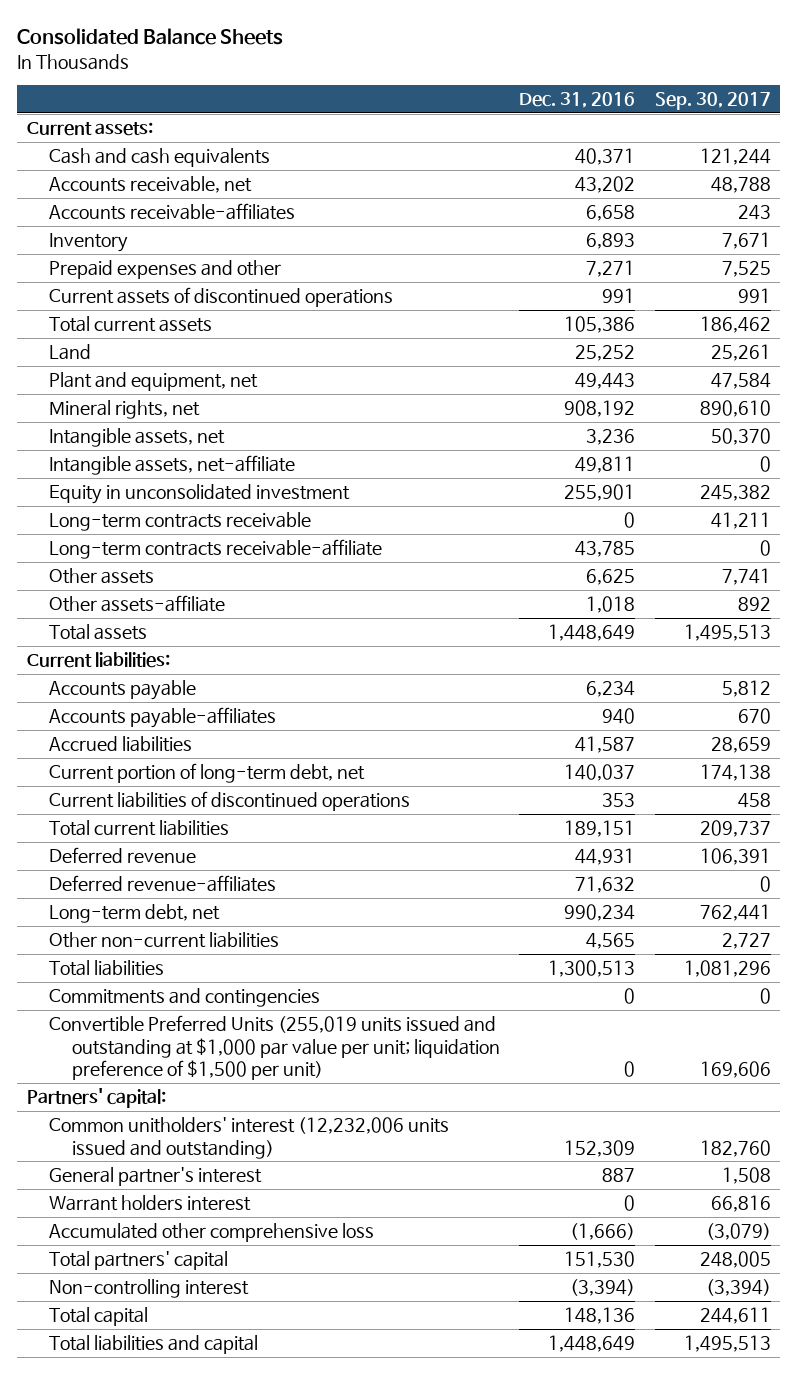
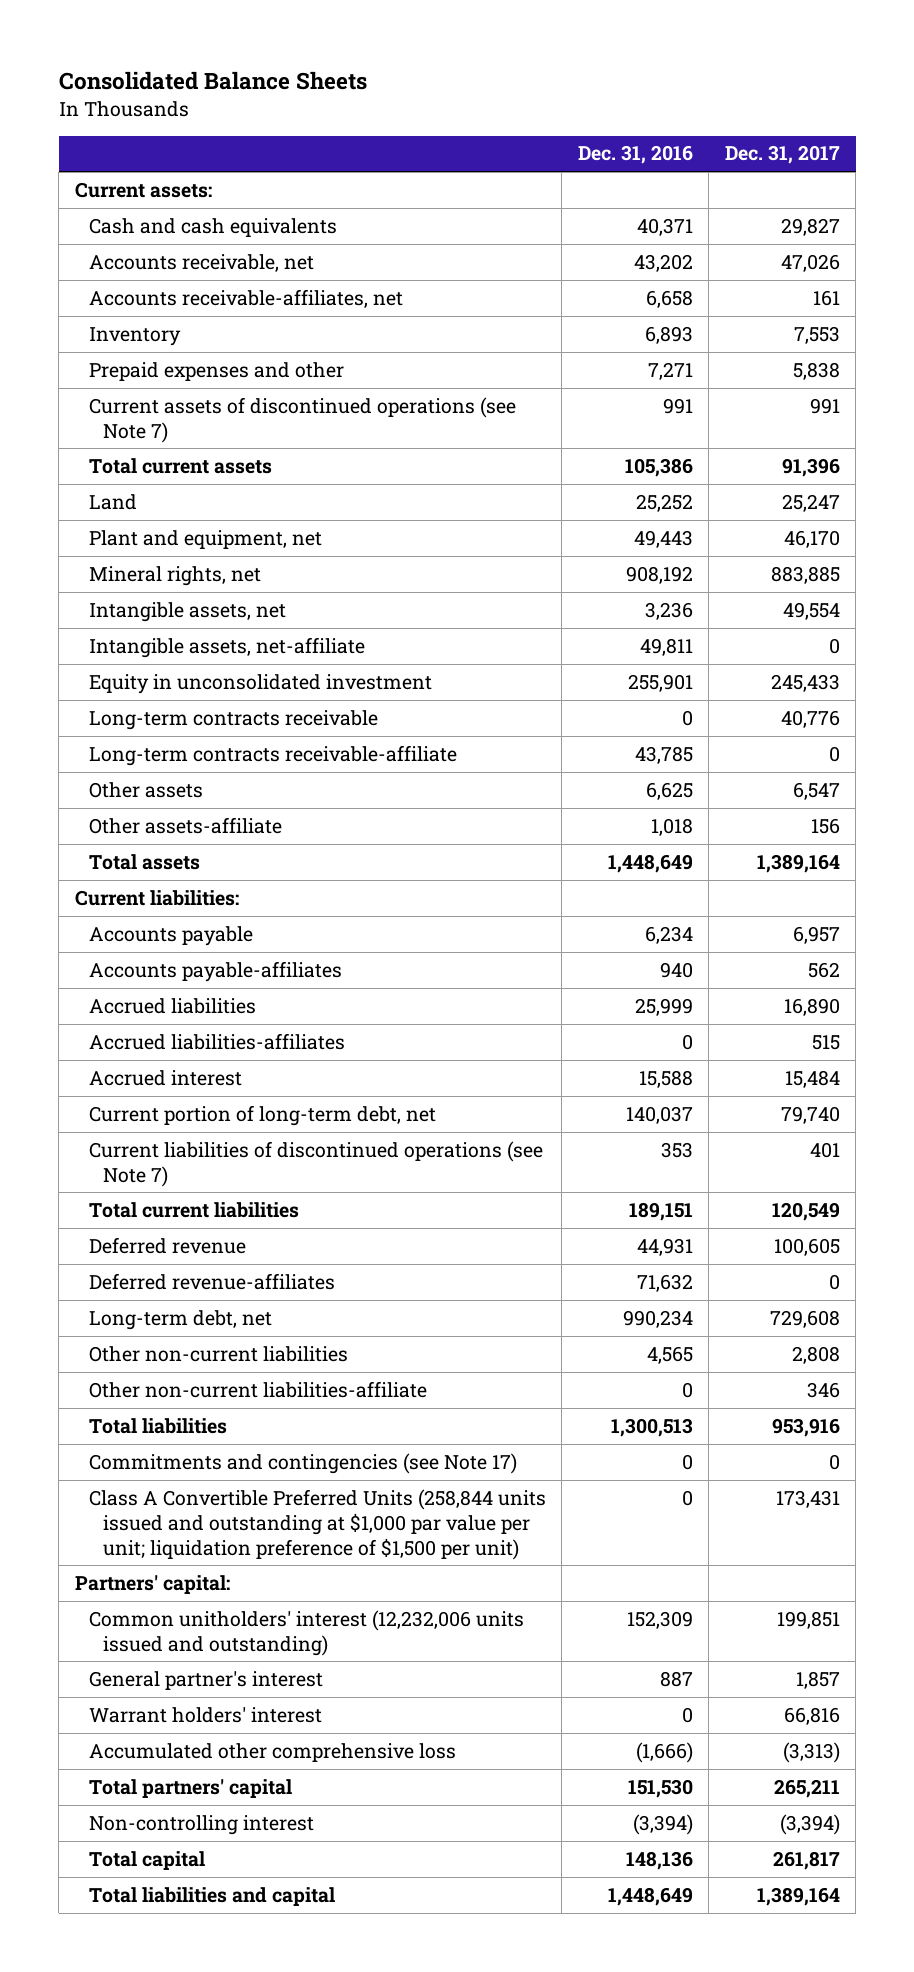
[654,92,771,111] Sep. 30, 2017 -> none
none -> [724,145,840,165] Dec. 31, 2017
[49,203,296,221] Accounts receivable-affiliates -> [88,288,403,308] Accounts receivable-affiliates, net
[49,287,394,308] Current assets of discontinued operations -> [88,396,516,443] Current assets of discontinued operations (see Note 7)
[575,736,636,754] 41,587 -> [634,997,693,1016] 25,999
none -> [88,1032,345,1050] Accrued liabilities-affiliates
none -> [88,1069,242,1086] Accrued interest
[49,791,411,812] Current liabilities of discontinued operations -> [88,1140,543,1187] Current liabilities of discontinued operations (see Note 7)
none -> [88,1380,427,1398] Other non-current liabilities-affiliate
[49,988,321,1008] Commitments and contingencies -> [88,1452,517,1474] Commitments and contingencies (see Note 17)
[49,1015,501,1081] Convertible Preferred Units (255,019 units issued and outstanding at $1,000 par value per unit; liquidation preference of $1,500 per unit) -> [88,1488,546,1560] Class A Convertible Preferred Units (258,844 units issued and outstanding at $1,000 par value per unit; liquidation preference of $1,500 per unit)
[49,1195,252,1212] Warrant holders interest -> [88,1706,322,1723] Warrant holders' interest

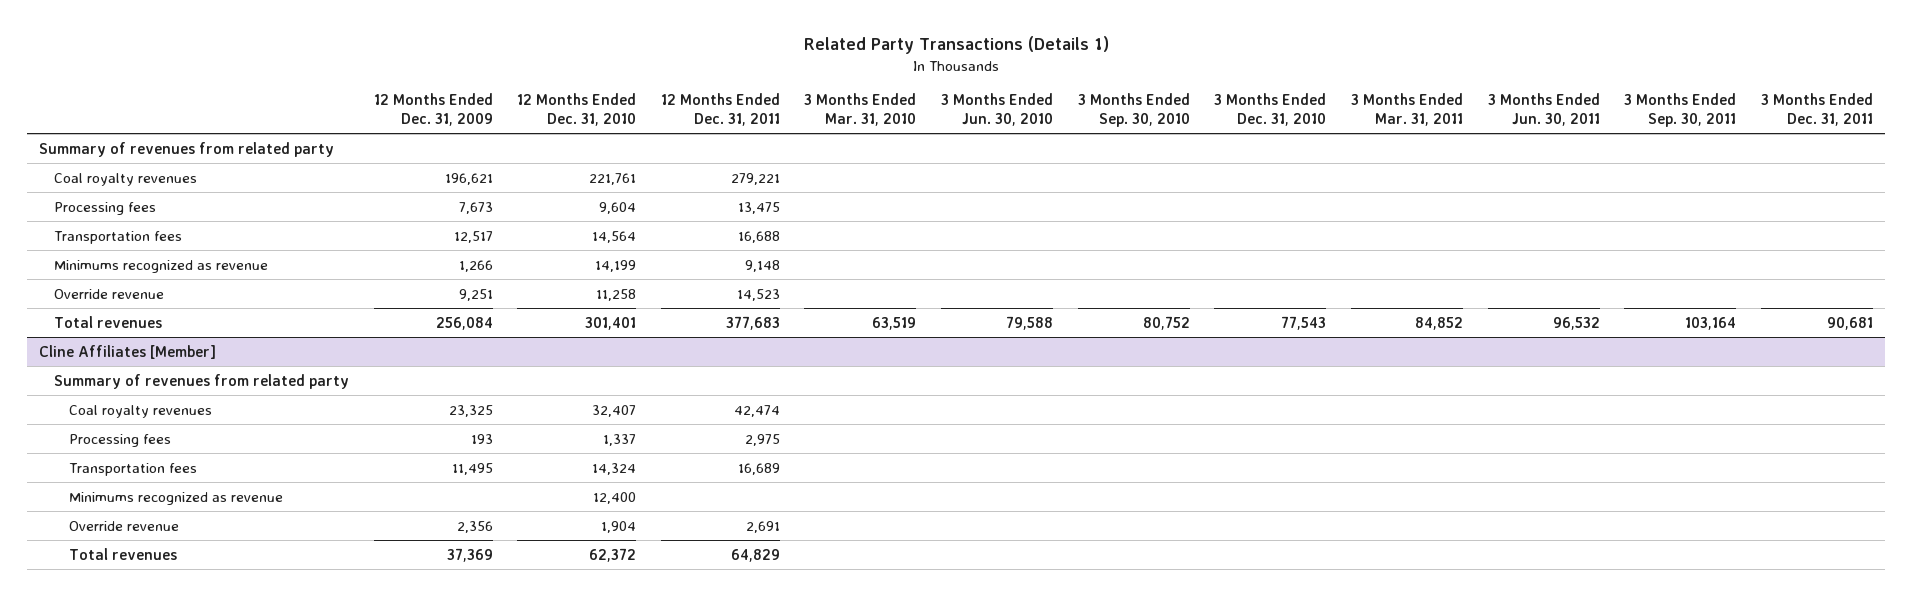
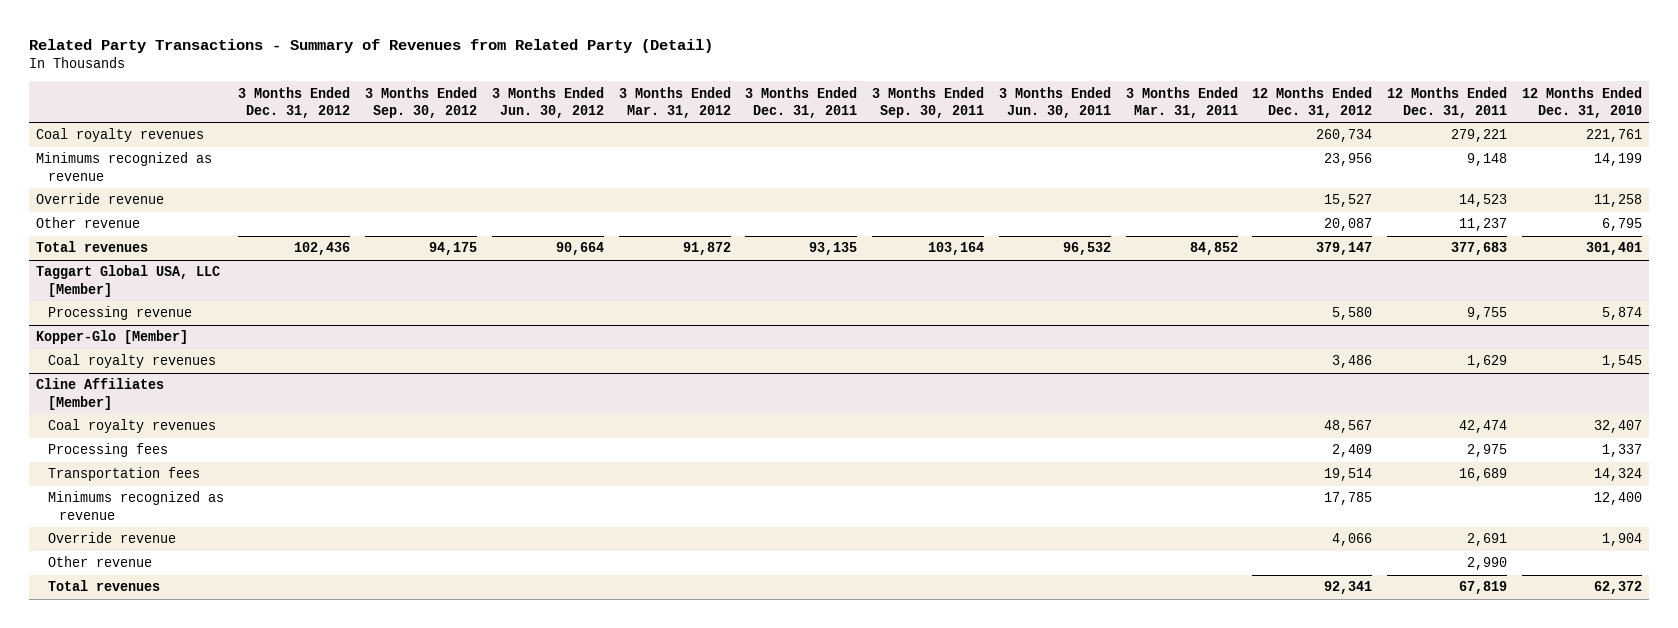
[803,36,1109,55] Related Party Transactions (Details 1) -> [29,38,714,53] Related Party Transactions - Summary of Revenues from Related Party (Detail)
[373,93,493,126] 12 Months Ended Dec. 31, 2009 -> none
[804,93,917,126] 3 Months Ended Mar. 31, 2010 -> none
[941,93,1054,126] 3 Months Ended Jun. 30, 2010 -> none
[1077,93,1190,127] 3 Months Ended Sep. 30, 2010 -> none
[1214,93,1327,126] 3 Months Ended Dec. 31, 2010 -> none
none -> [238,86,351,118] 3 Months Ended Dec. 31, 2012
none -> [365,86,478,118] 3 Months Ended Sep. 30, 2012
none -> [491,86,604,118] 3 Months Ended Jun. 30, 2012
none -> [618,86,731,118] 3 Months Ended Mar. 31, 2012
none -> [1252,86,1373,118] 12 Months Ended Dec. 31, 2012
[39,141,335,157] Summary of revenues from related party -> none
[53,201,156,215] Processing fees -> none
[53,230,182,244] Transportation fees -> none
none -> [36,217,141,229] Other revenue
[1826,316,1873,330] 90,681 -> [809,242,858,256] 93,135
none -> [36,265,221,297] Taggart Global USA, LLC [Member]
none -> [47,306,192,321] Processing revenue
none -> [36,330,189,345] Kopper-Glo [Member]
none -> [47,354,216,369] Coal royalty revenues
[53,373,349,389] Summary of revenues from related party -> none
none -> [47,556,152,568] Other revenue
[730,548,780,562] 64,829 -> [1459,581,1508,595] 67,819

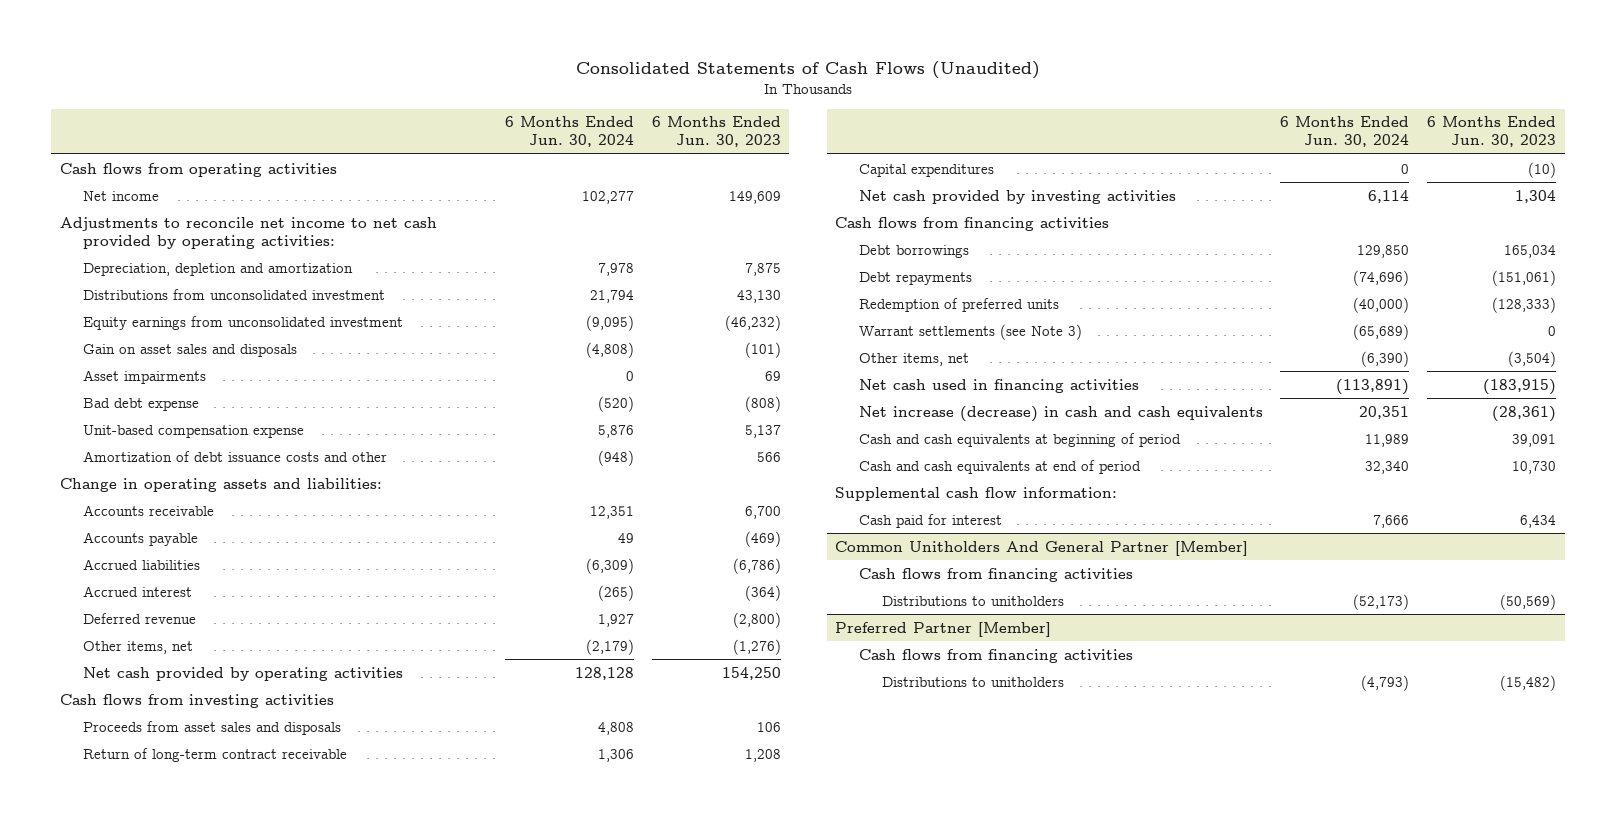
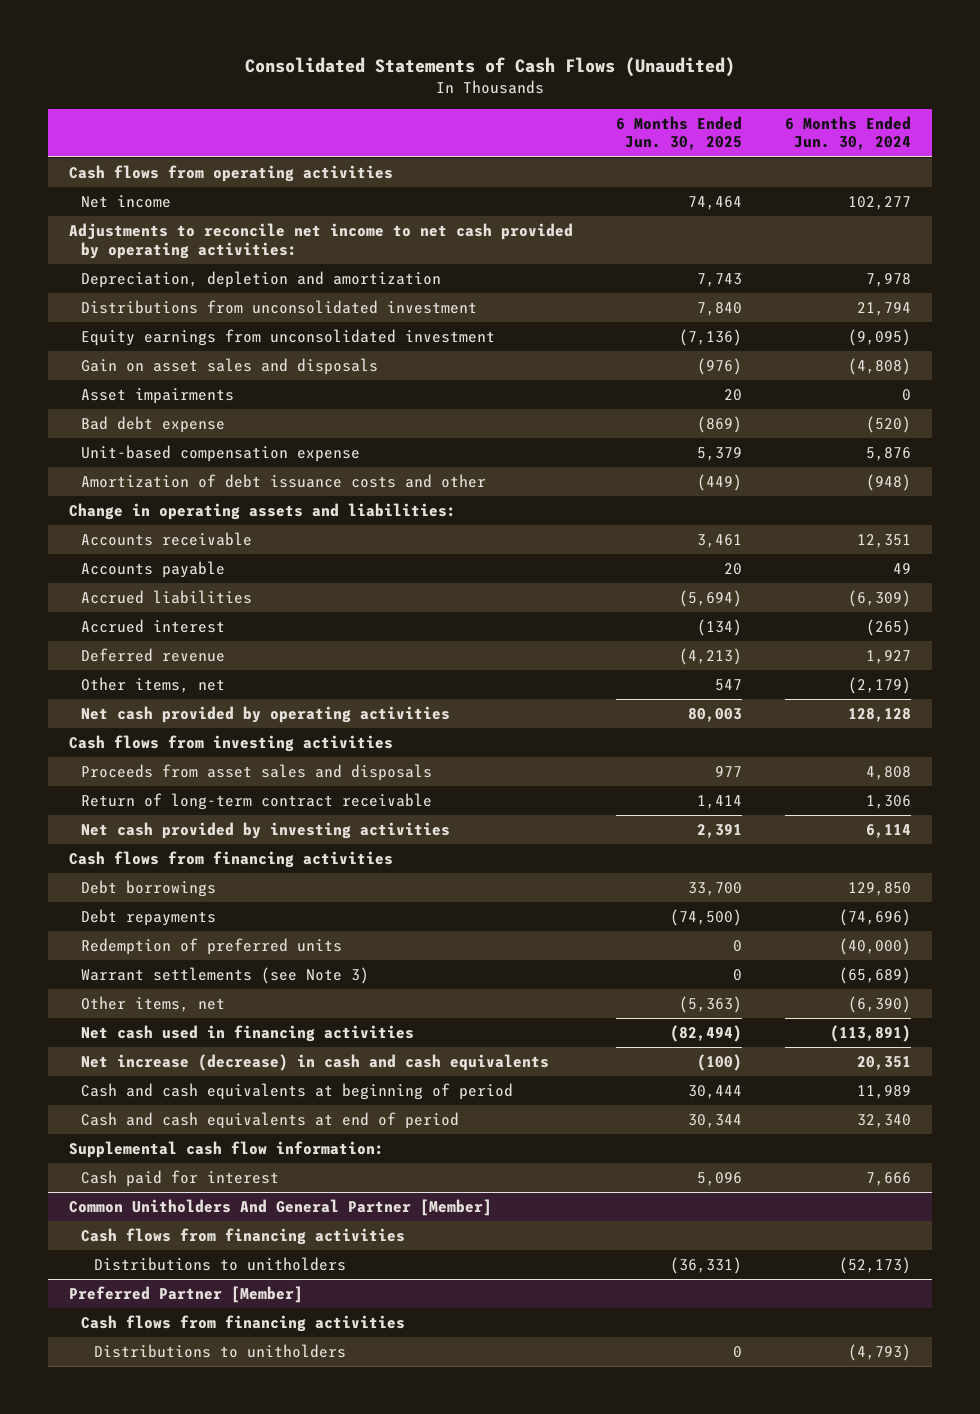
[651,116,781,148] 6 Months Ended Jun. 30, 2023 -> none
none -> [616,115,743,151] 6 Months Ended Jun. 30, 2025
[858,163,994,177] Capital expenditures -> none

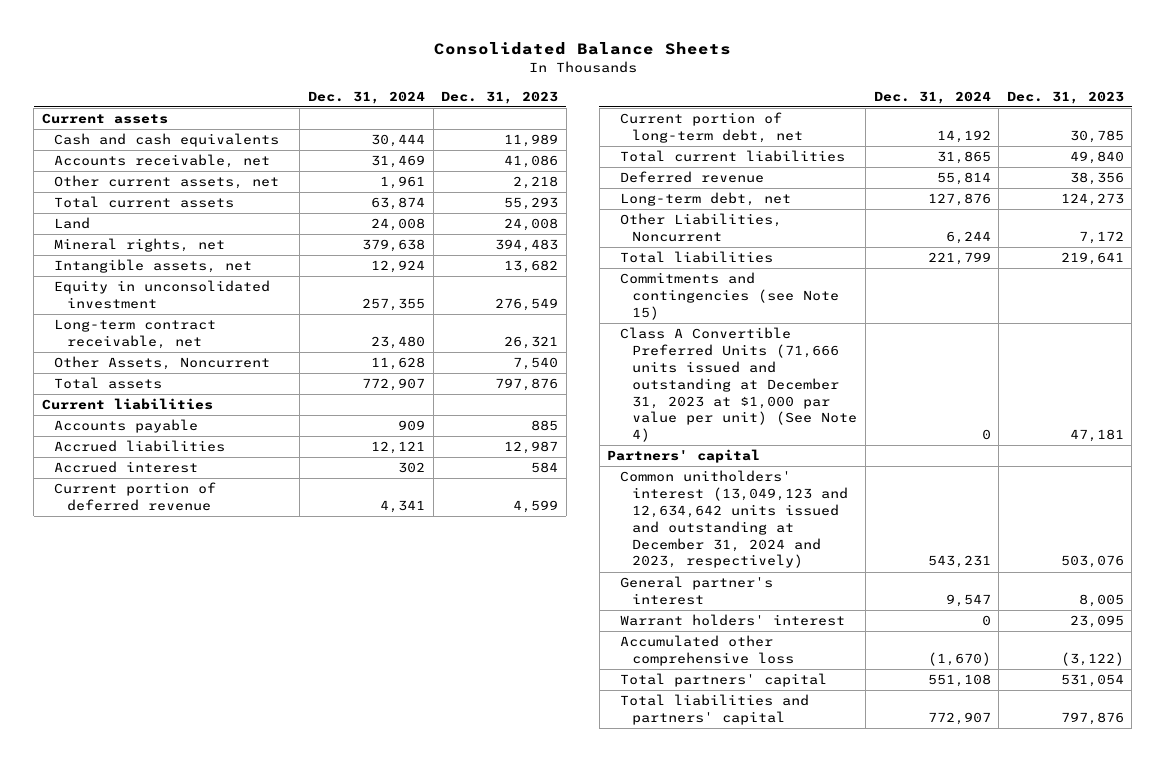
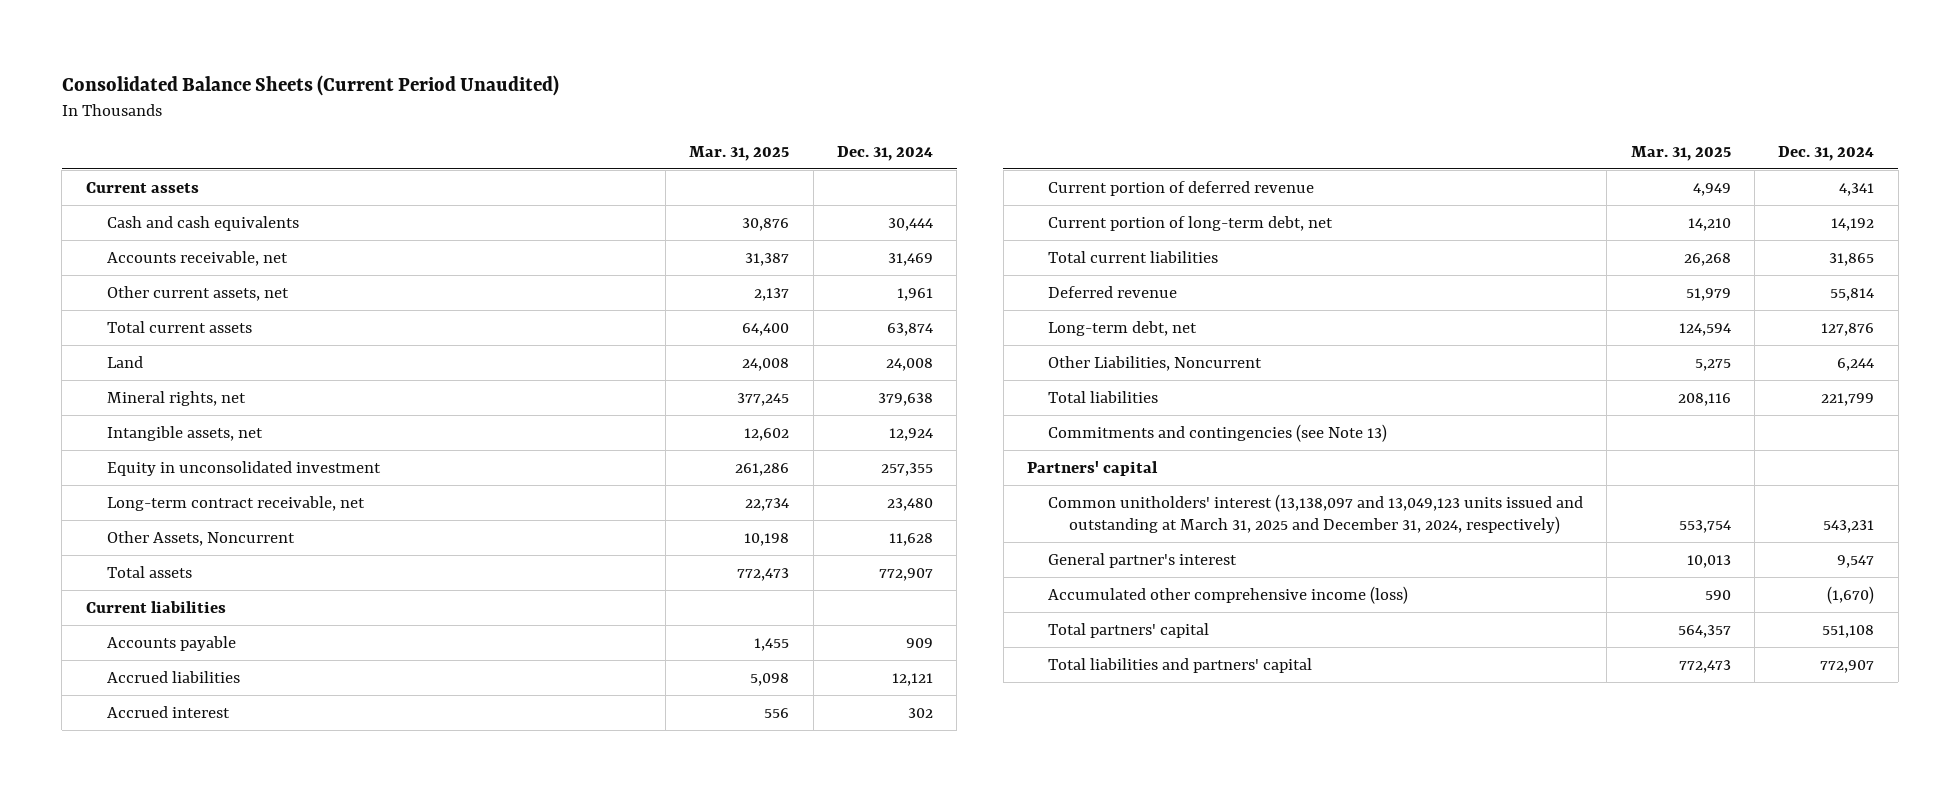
[433,42,731,56] Consolidated Balance Sheets -> [61,74,559,96] Consolidated Balance Sheets (Current Period Unaudited)
[441,90,559,104] Dec. 31, 2023 -> none
none -> [689,145,790,161] Mar. 31, 2025
[619,327,858,443] Class A Convertible Preferred Units (71,666 units issued and outstanding at December 31, 2023 at $1,000 par value per unit) (See Note 4) -> none
[619,272,840,320] Commitments and contingencies (see Note 15) -> [1048,423,1388,442] Commitments and contingencies (see Note 13)
[619,470,849,569] Common unitholders' interest (13,049,123 and 12,634,642 units issued and outstanding at December 31, 2024 and 2023, respectively) -> [1048,493,1584,535] Common unitholders' interest (13,138,097 and 13,049,123 units issued and outstanding at March 31, 2025 and December 31, 2024, respectively)
[619,614,845,627] Warrant holders' interest -> none
[619,635,795,667] Accumulated other comprehensive loss -> [1048,585,1409,604] Accumulated other comprehensive income (loss)

